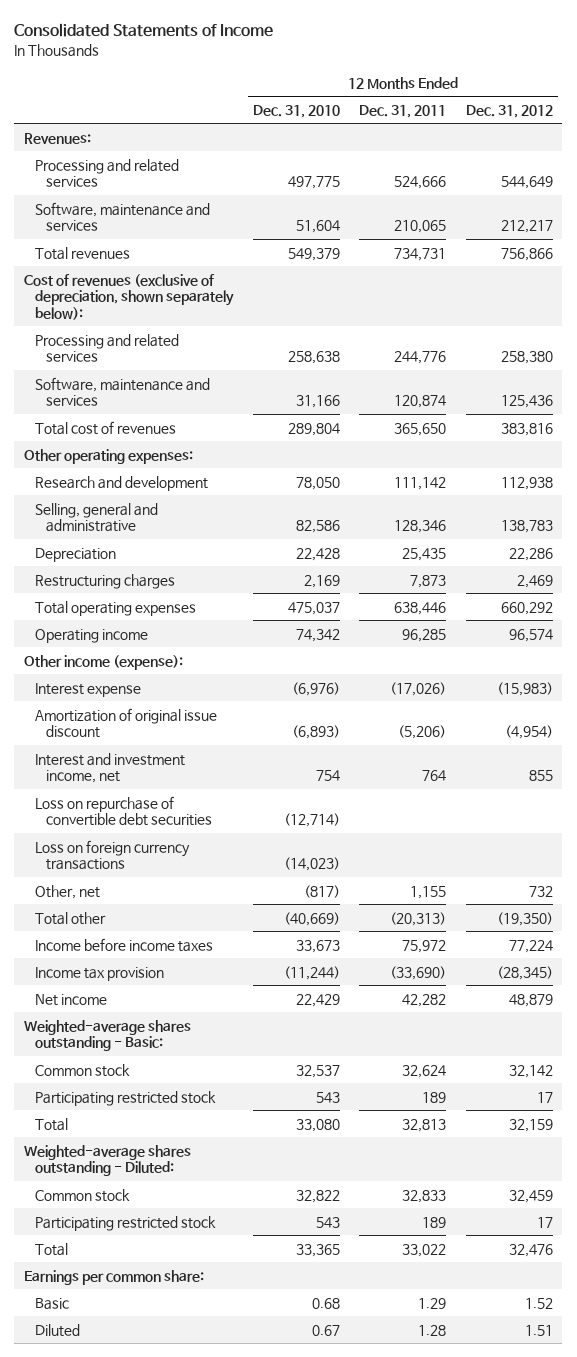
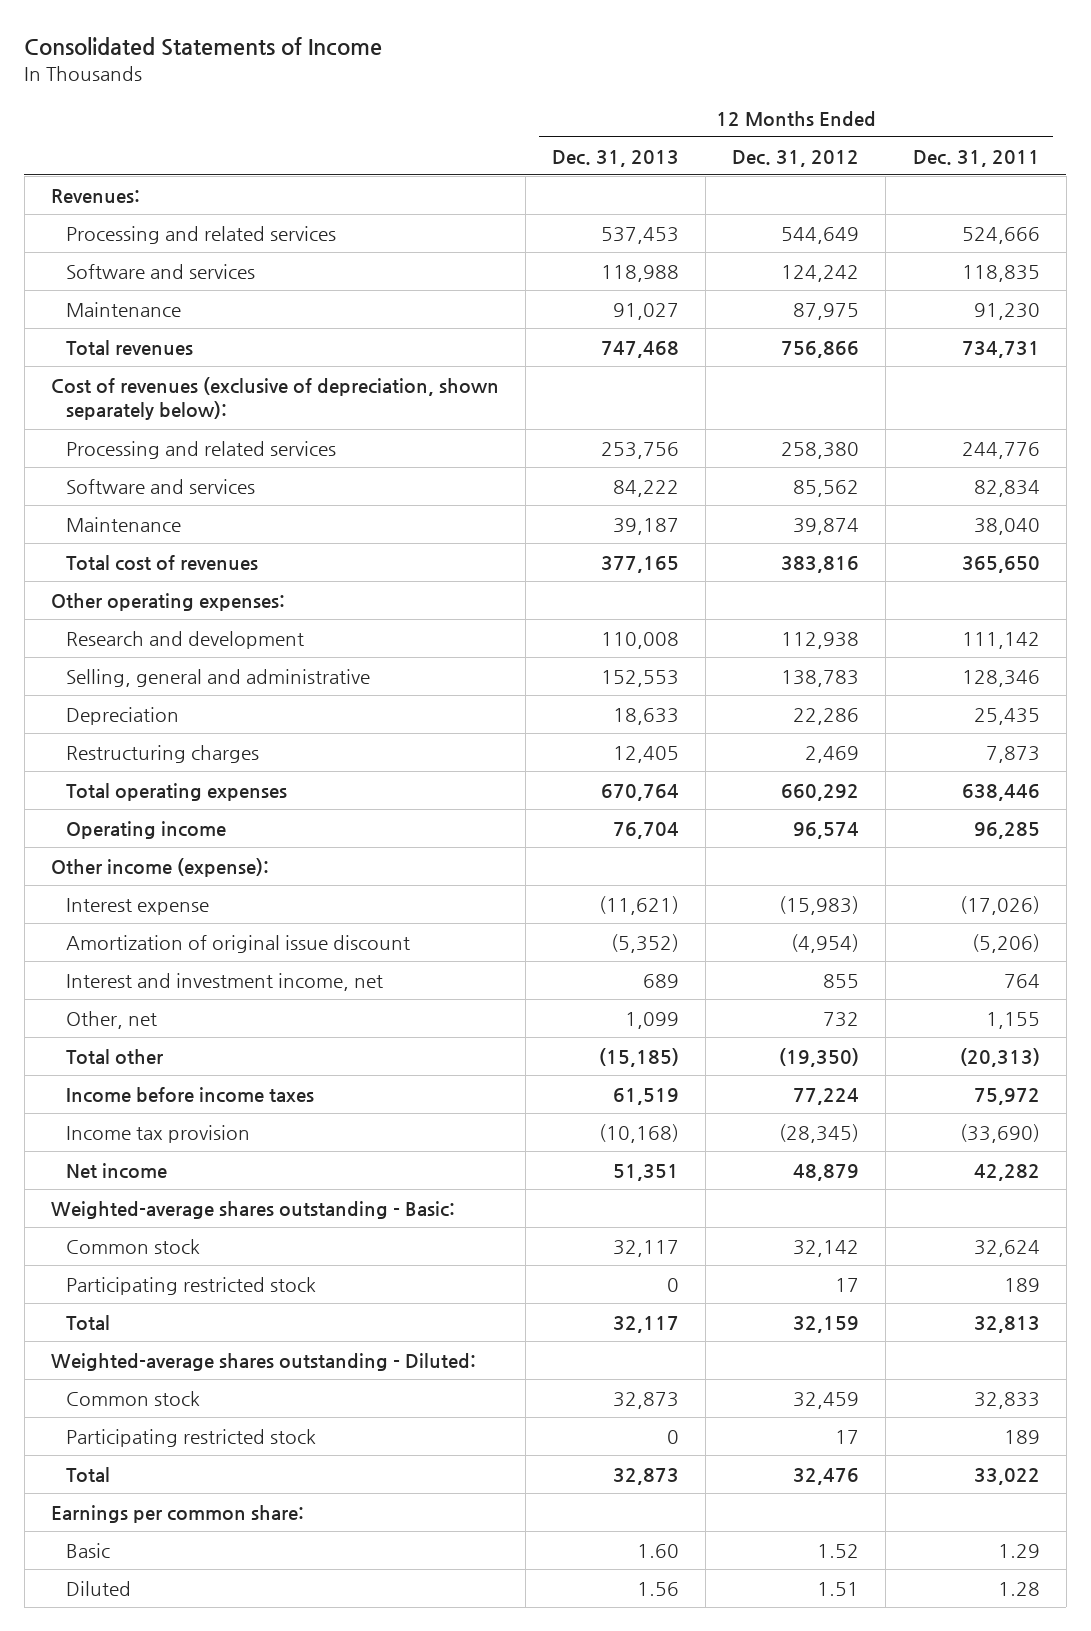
[252,104,340,118] Dec. 31, 2010 -> none
none -> [552,149,680,167] Dec. 31, 2013
[35,201,211,232] Software, maintenance and services -> [66,263,256,279] Software and services
[394,220,447,234] 210,065 -> [961,264,1040,282] 118,835
[500,220,553,234] 212,217 -> [781,264,860,282] 124,242
none -> [66,301,182,317] Maintenance
[35,376,211,407] Software, maintenance and services -> [66,478,256,494] Software and services
[394,395,447,409] 120,874 -> [973,479,1040,497] 82,834
[500,395,553,409] 125,436 -> [793,479,860,497] 85,562
none -> [66,516,182,532] Maintenance
[35,795,213,827] Loss on repurchase of convertible debt securities -> none
[35,839,191,871] Loss on foreign currency transactions -> none

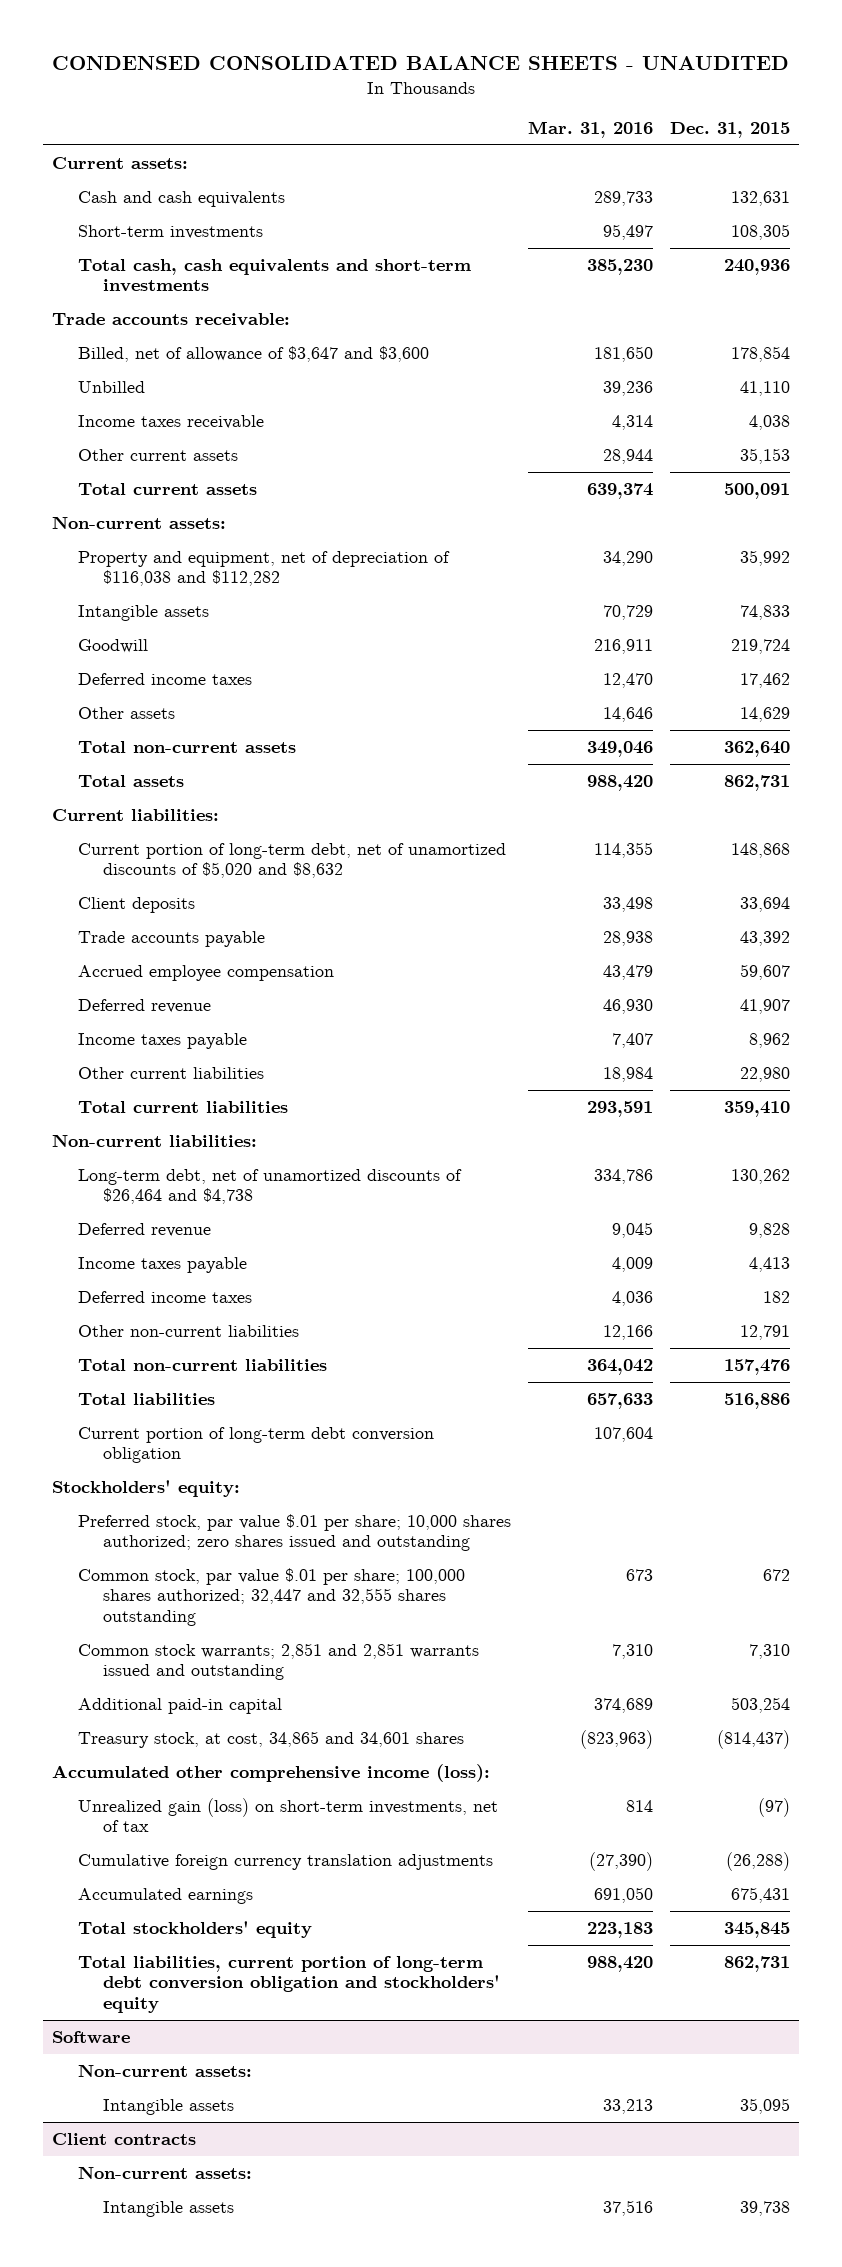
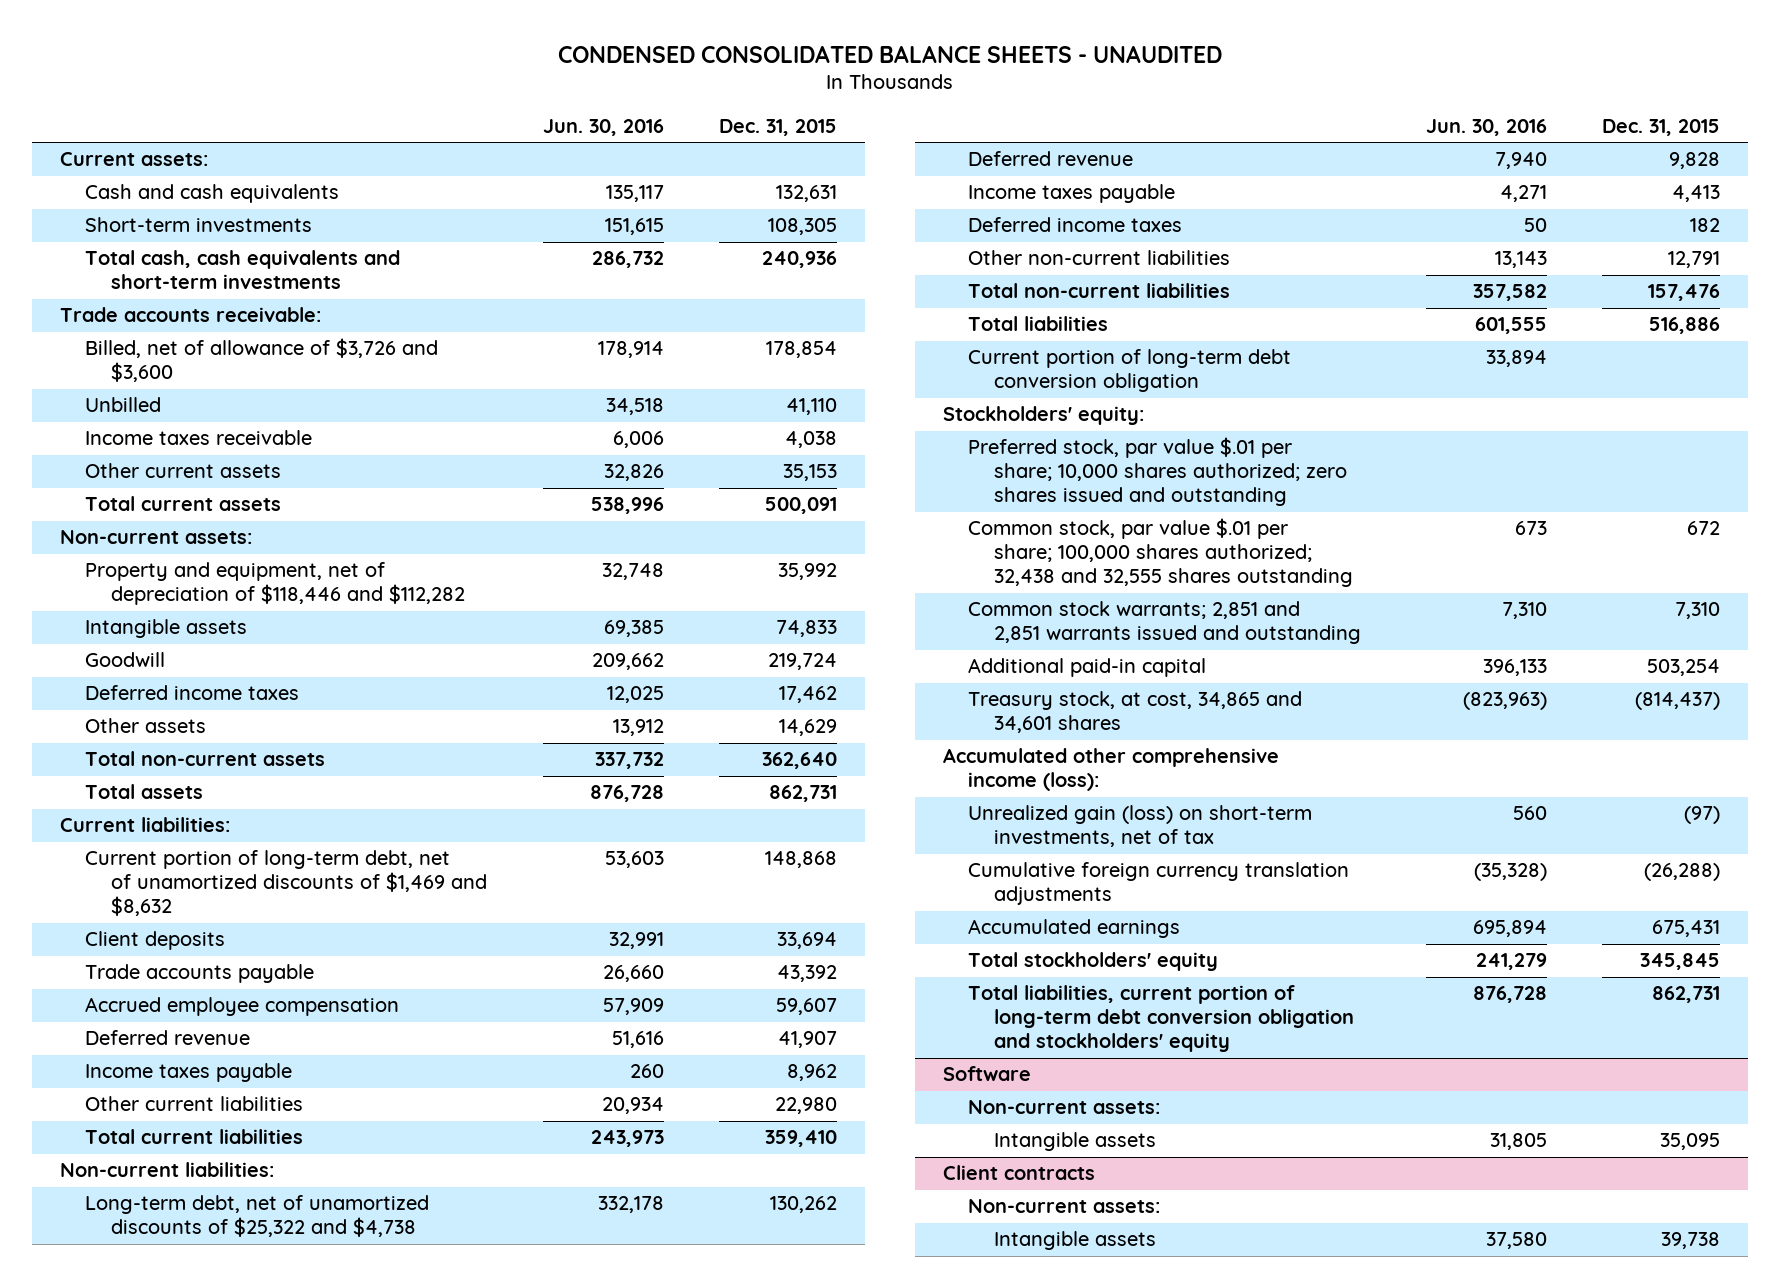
[528,120,654,138] Mar. 31, 2016 -> none
none -> [542,118,664,136] Jun. 30, 2016
[77,345,429,362] Billed, net of allowance of $3,647 and $3,600 -> [85,338,439,383] Billed, net of allowance of $3,726 and $3,600
[77,550,450,587] Property and equipment, net of depreciation of $116,038 and $112,282 -> [85,562,465,606] Property and equipment, net of depreciation of $118,446 and $112,282
[77,842,506,879] Current portion of long-term debt, net of unamortized discounts of $5,020 and $8,632 -> [85,850,487,917] Current portion of long-term debt, net of unamortized discounts of $1,469 and $8,632
[77,1168,462,1205] Long-term debt, net of unamortized discounts of $26,464 and $4,738 -> [85,1195,430,1238] Long-term debt, net of unamortized discounts of $25,322 and $4,738
[77,1567,465,1626] Common stock, par value $.01 per share; 100,000 shares authorized; 32,447 and 32,555 shares outstanding -> [968,518,1353,588] Common stock, par value $.01 per share; 100,000 shares authorized; 32,438 and 32,555 shares outstanding

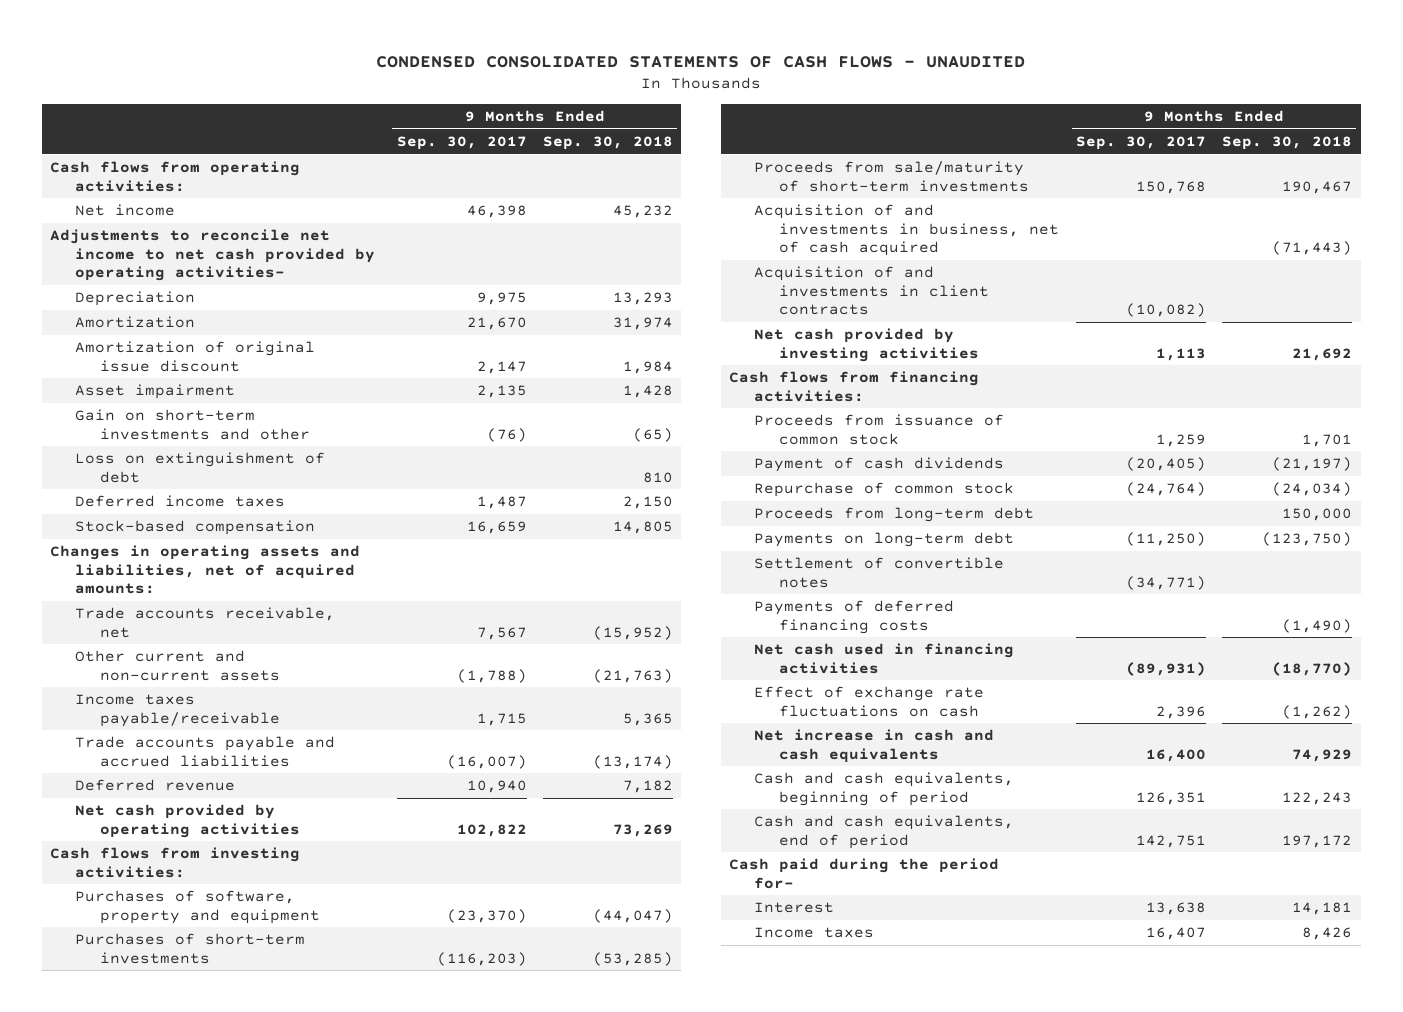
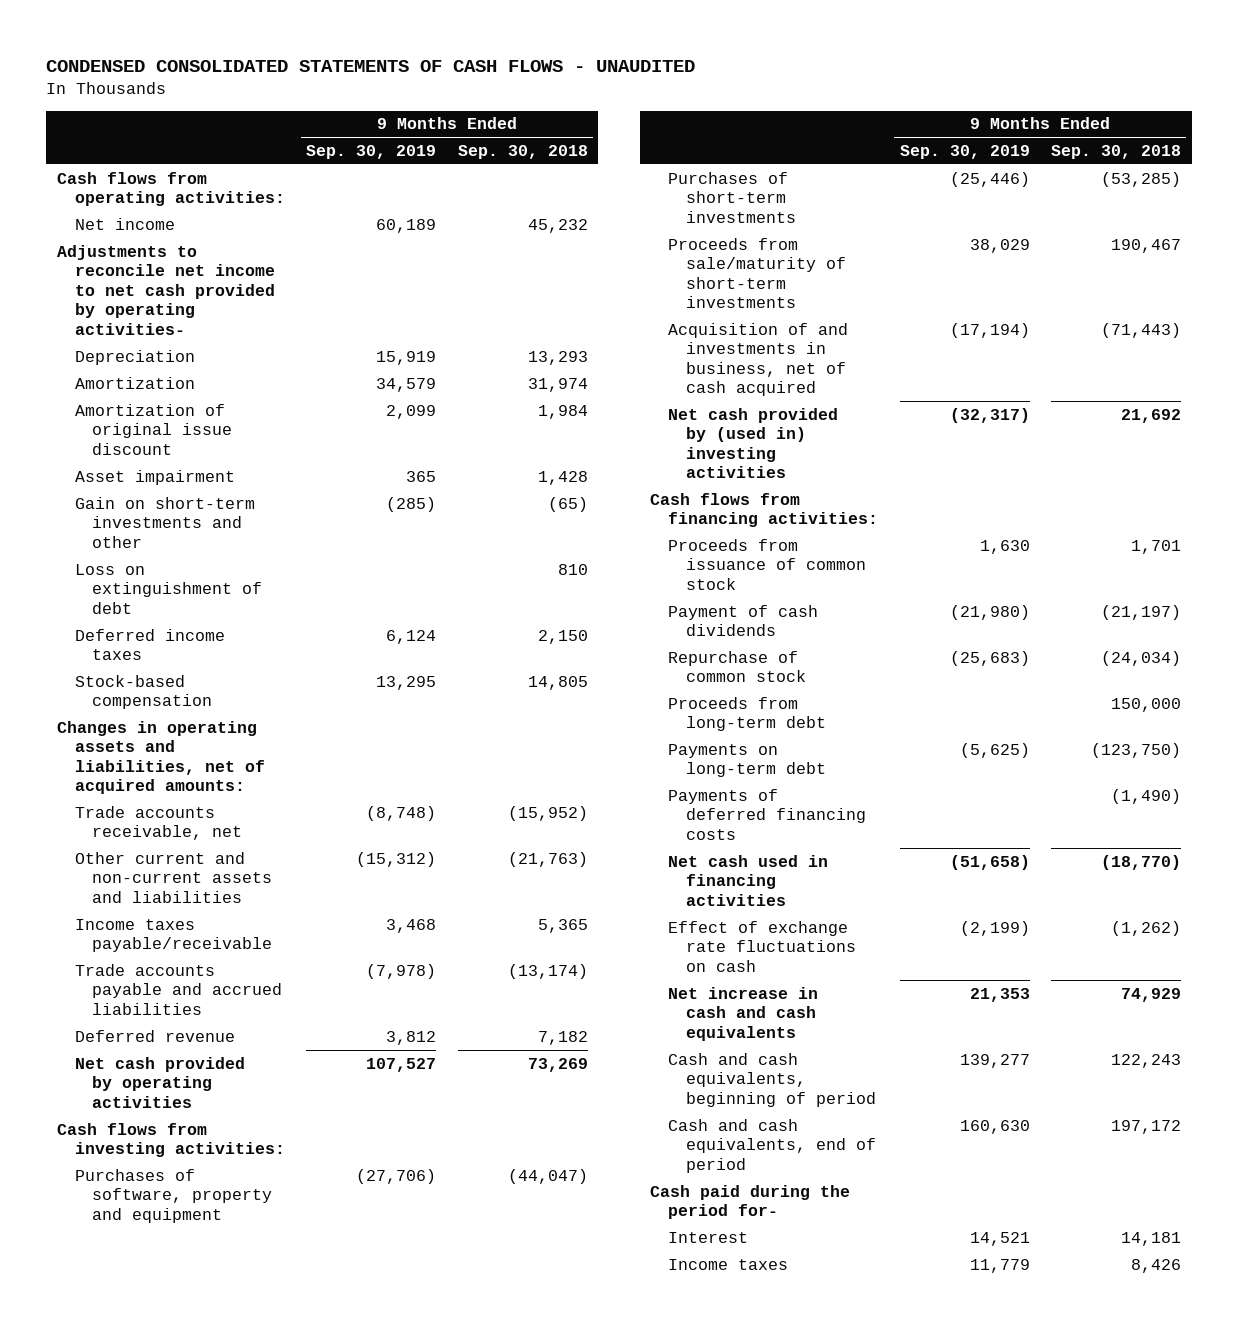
[396,135,527,150] Sep. 30, 2017 -> none
none -> [306,144,437,159] Sep. 30, 2019
[75,650,280,681] Other current and non-current assets -> [74,851,273,903] Other current and non-current assets and liabilities
[754,266,990,316] Acquisition of and investments in client contracts -> none
[754,328,980,362] Net cash provided by investing activities -> [667,407,838,479] Net cash provided by (used in) investing activities
[754,557,1005,588] Settlement of convertible notes -> none

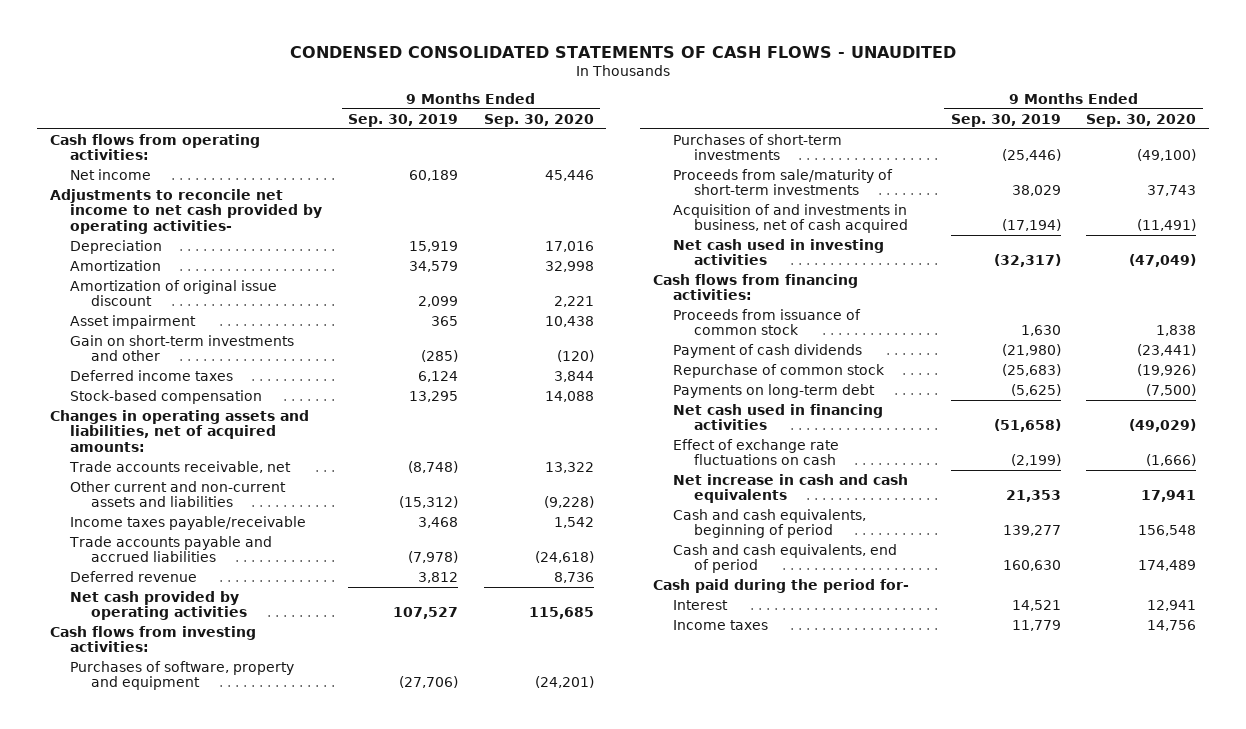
[457,144,588,159] Sep. 30, 2018 -> none
none -> [483,113,594,127] Sep. 30, 2020
[74,563,263,614] Loss on extinguishment of debt -> none
[667,407,838,479] Net cash provided by (used in) investing activities -> [673,238,885,266] Net cash used in investing activities
[667,696,826,732] Proceeds from long-term debt -> none
[667,788,866,840] Payments of deferred financing costs -> none

